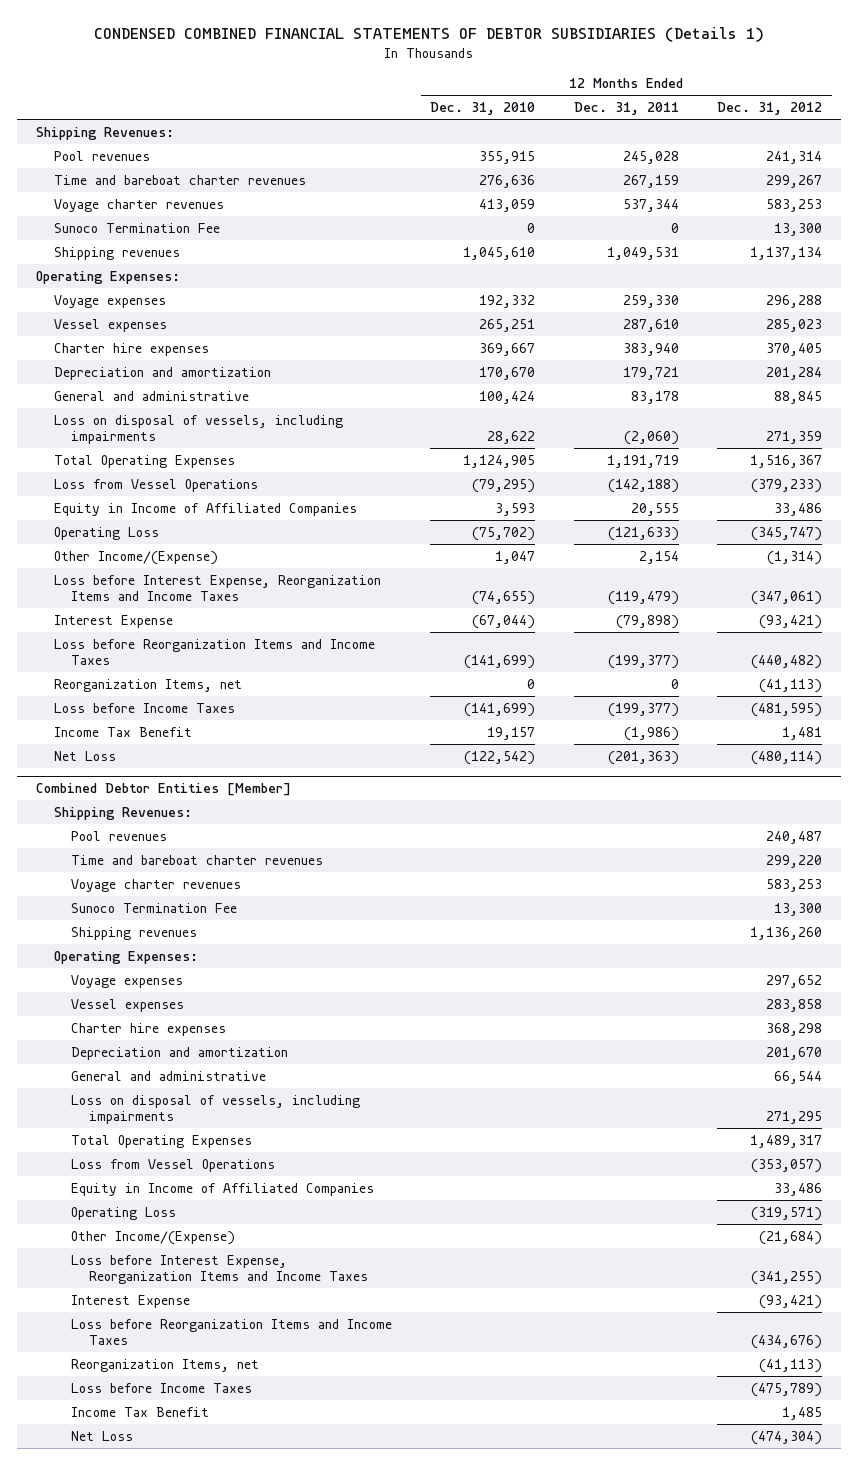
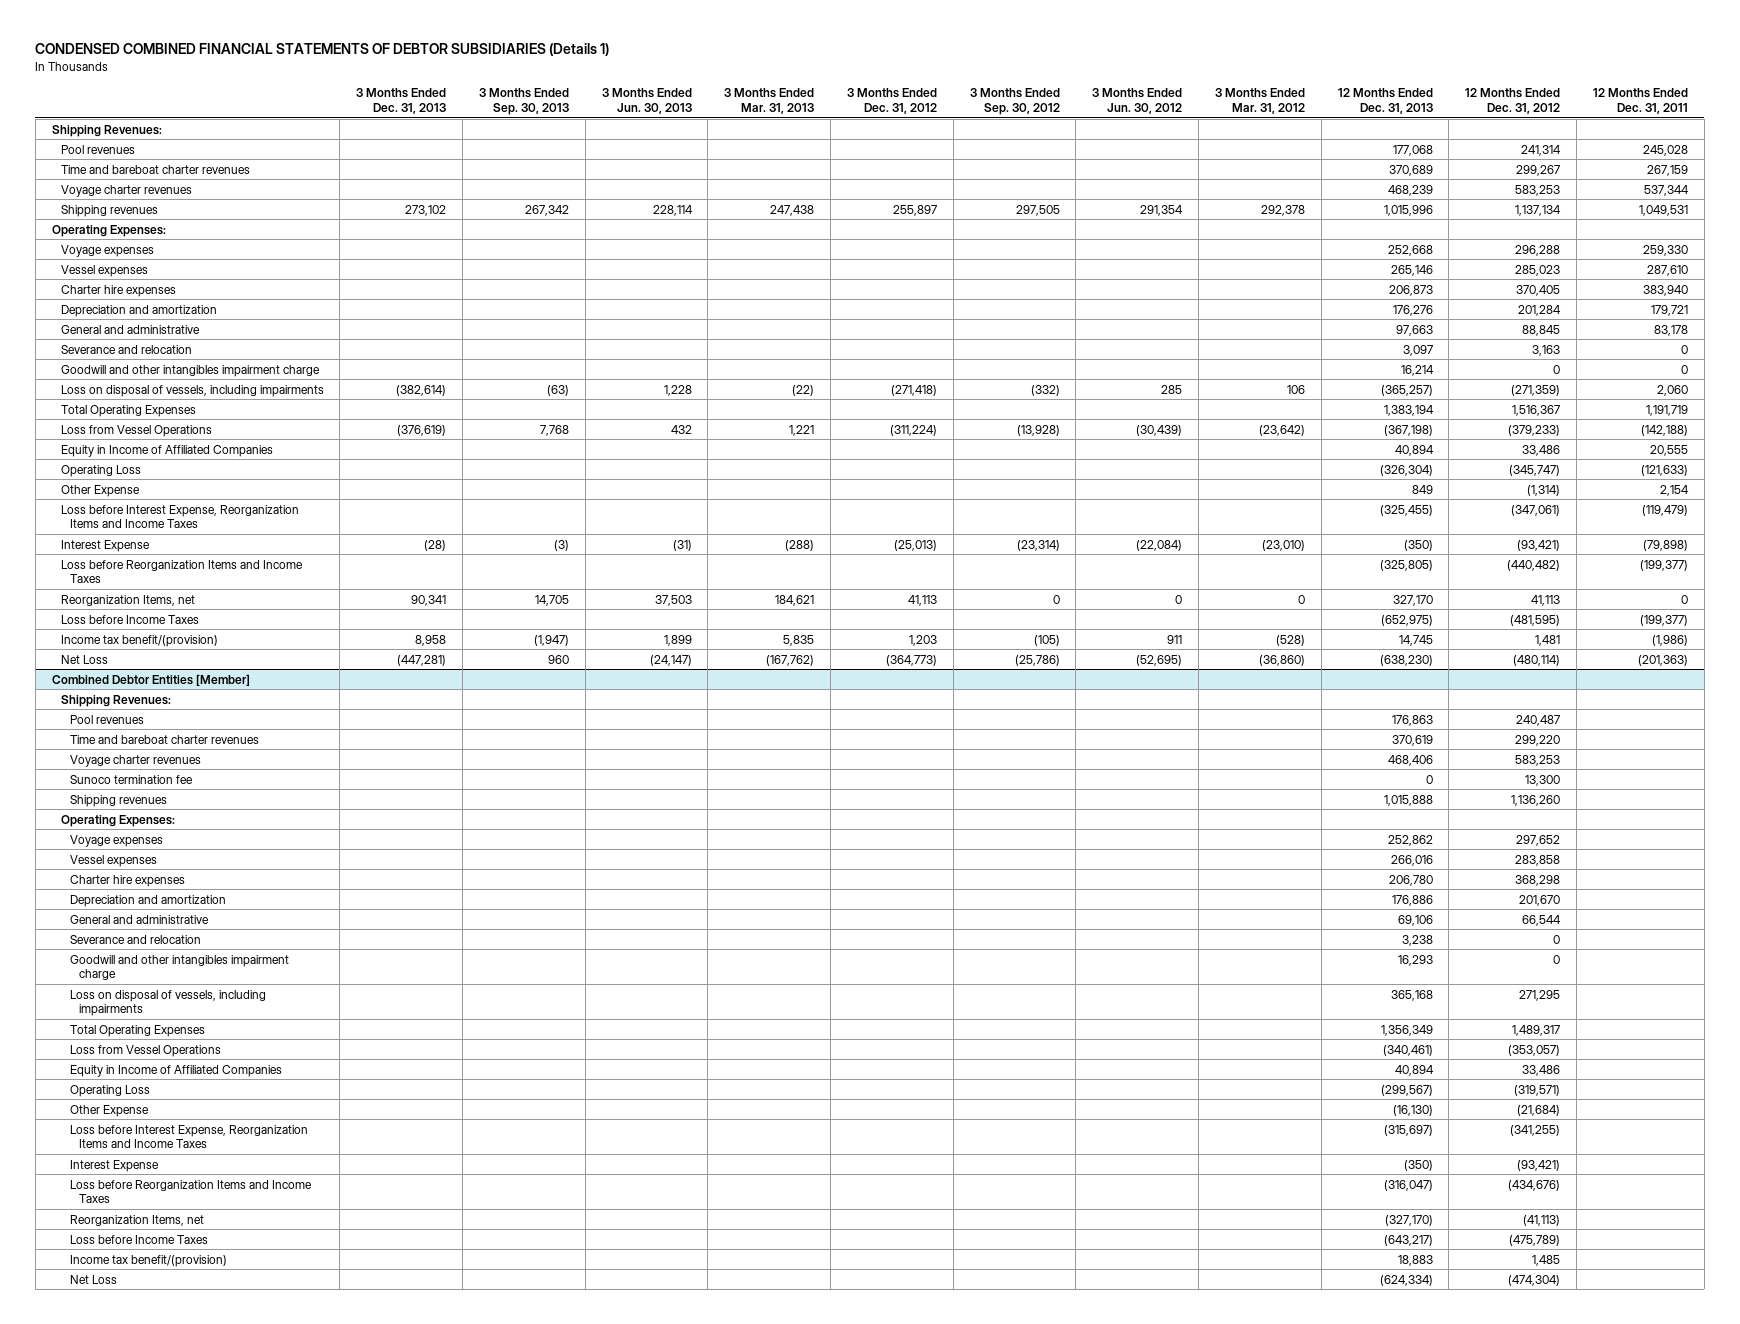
[430,102,536,116] Dec. 31, 2010 -> none
none -> [356,88,447,115] 3 Months Ended Dec. 31, 2013
none -> [478,88,569,116] 3 Months Ended Sep. 30, 2013
none -> [601,88,692,115] 3 Months Ended Jun. 30, 2013
none -> [724,88,815,115] 3 Months Ended Mar. 31, 2013
none -> [846,88,937,115] 3 Months Ended Dec. 31, 2012
none -> [969,88,1060,116] 3 Months Ended Sep. 30, 2012
none -> [1092,88,1183,115] 3 Months Ended Jun. 30, 2012
none -> [1214,88,1305,115] 3 Months Ended Mar. 31, 2012
none -> [1337,88,1433,115] 12 Months Ended Dec. 31, 2013
[53,222,220,233] Sunoco Termination Fee -> none
none -> [60,344,192,354] Severance and relocation
none -> [60,364,320,377] Goodwill and other intangibles impairment charge
[623,430,679,445] (2,060) -> [1656,384,1688,396] 2,060
[766,430,823,444] 271,359 -> [1511,384,1561,396] (271,359)
[53,550,218,565] Other Income/(Expense) -> [60,484,140,497] Other Expense
[759,678,823,693] (41,113) -> [1531,594,1561,606] 41,113
[53,726,192,737] Income Tax Benefit -> [60,634,218,647] Income tax benefit/(provision)
[71,902,238,913] Sunoco Termination Fee -> [69,774,193,784] Sunoco termination fee
none -> [69,934,201,944] Severance and relocation
none -> [69,954,289,981] Goodwill and other intangibles impairment charge
[71,1230,236,1245] Other Income/(Expense) -> [69,1104,149,1117] Other Expense
[71,1406,210,1417] Income Tax Benefit -> [69,1254,227,1267] Income tax benefit/(provision)

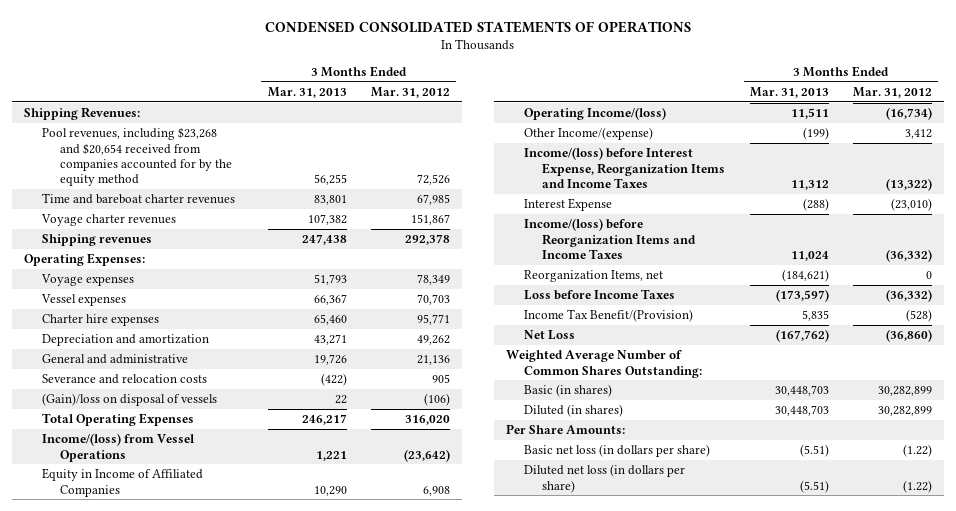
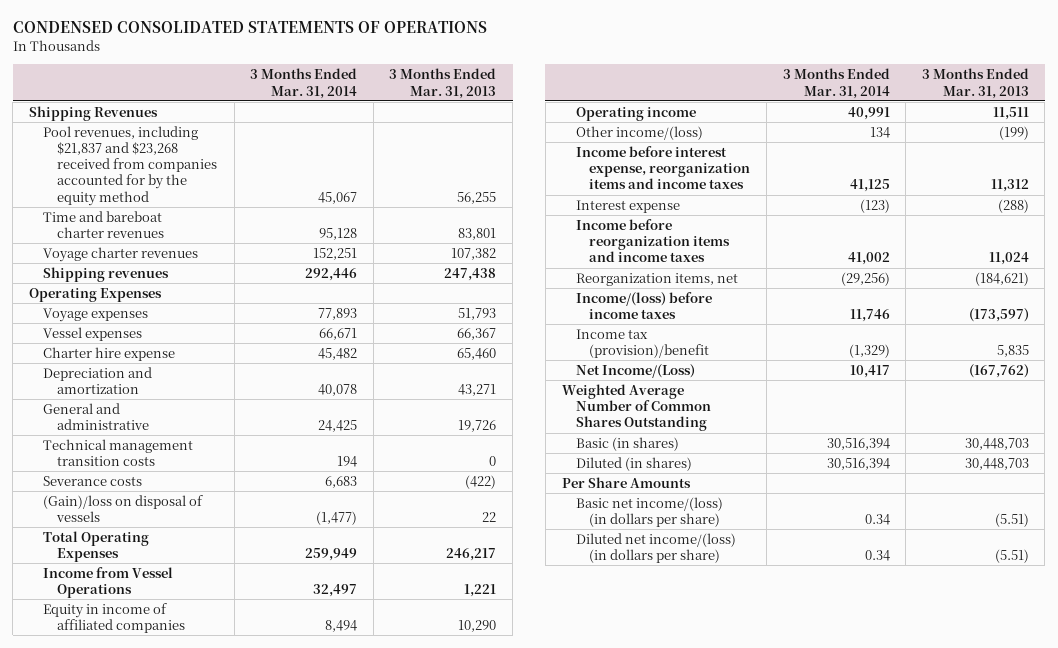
[371,87,451,99] Mar. 31, 2012 -> none
none -> [250,68,358,99] 3 Months Ended Mar. 31, 2014
[24,107,141,121] Shipping Revenues: -> [29,105,159,121] Shipping Revenues
[42,127,233,187] Pool revenues, including $23,268 and $20,654 received from companies accounted for by the equity method -> [43,125,218,206] Pool revenues, including $21,837 and $23,268 received from companies accounted for by the equity method
[24,253,146,267] Operating Expenses: -> [29,287,163,302] Operating Expenses
[42,314,160,327] Charter hire expenses -> [43,346,176,361] Charter hire expense
none -> [43,438,194,467] Technical management transition costs
[42,374,208,385] Severance and relocation costs -> [43,475,143,486] Severance costs
[42,433,196,462] Income/(loss) from Vessel Operations -> [43,566,174,599] Income from Vessel Operations
[42,468,204,497] Equity in Income of Affiliated Companies -> [43,602,186,634] Equity in income of affiliated companies
[524,107,667,121] Operating Income/(loss) -> [575,106,696,121] Operating income
[524,127,654,141] Other Income/(expense) -> [575,125,703,140] Other income/(loss)
[524,147,726,188] Income/(loss) before Interest Expense, Reorganization Items and Income Taxes -> [575,145,751,190] Income before interest expense, reorganization items and income taxes
[524,198,613,212] Interest Expense -> [575,199,680,213] Interest expense
[524,218,697,259] Income/(loss) before Reorganization Items and Income Taxes -> [575,218,731,263] Income before reorganization items and income taxes
[524,270,664,283] Reorganization Items, net -> [575,272,738,286] Reorganization items, net
[524,289,676,301] Loss before Income Taxes -> [575,291,712,320] Income/(loss) before income taxes
[524,309,694,323] Income Tax Benefit/(Provision) -> [575,328,710,359] Income tax (provision)/benefit
[524,330,576,341] Net Loss -> [575,363,695,378] Net Income/(Loss)
[506,350,703,378] Weighted Average Number of Common Shares Outstanding: -> [561,383,711,432] Weighted Average Number of Common Shares Outstanding
[506,424,626,435] Per Share Amounts: -> [561,476,691,488] Per Share Amounts
[524,444,711,458] Basic net loss (in dollars per share) -> [575,496,723,528] Basic net income/(loss) (in dollars per share)
[524,464,686,493] Diluted net loss (in dollars per share) -> [575,532,736,564] Diluted net income/(loss) (in dollars per share)

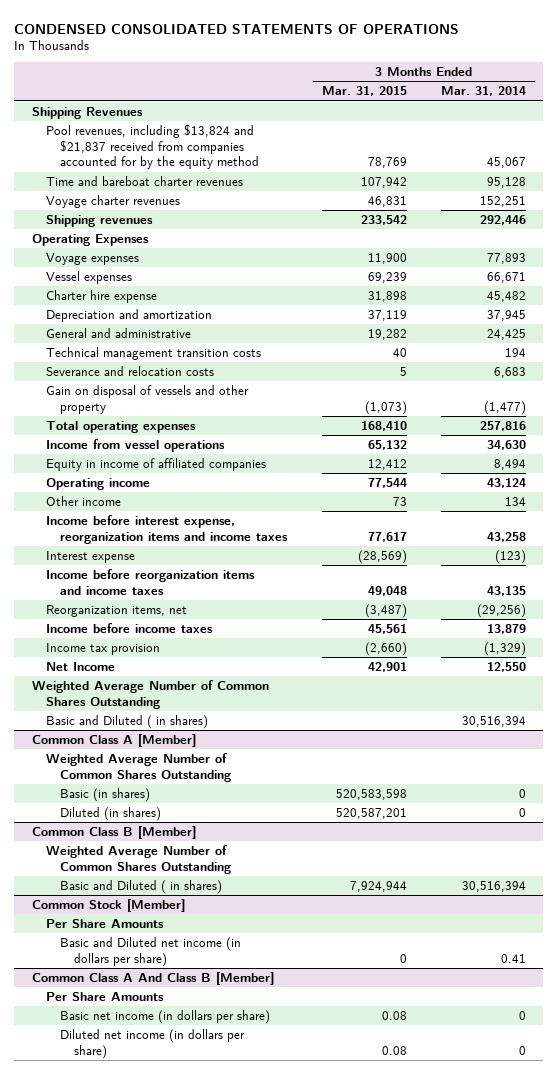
[389,68,497,99] 3 Months Ended Mar. 31, 2013 -> none
none -> [321,86,407,97] Mar. 31, 2015
[43,125,218,206] Pool revenues, including $21,837 and $23,268 received from companies accounted for by the equity method -> [45,123,259,170] Pool revenues, including $13,824 and $21,837 received from companies accounted for by the equity method
[318,384,358,397] 40,078 -> [487,309,527,321] 37,945
[43,475,143,486] Severance costs -> [45,365,214,376] Severance and relocation costs
[43,494,204,523] (Gain)/loss on disposal of vessels -> [45,384,249,414] Gain on disposal of vessels and other property
[43,530,150,563] Total Operating Expenses -> [45,420,196,433] Total operating expenses
[305,548,358,562] 259,949 -> [480,420,527,431] 257,816
[43,566,174,599] Income from Vessel Operations -> [45,438,225,452] Income from vessel operations
[313,584,358,598] 32,497 -> [487,439,527,450] 34,630
[847,106,890,120] 40,991 -> [487,477,527,488] 43,124
[575,125,703,140] Other income/(loss) -> [45,495,121,506] Other income
[849,179,890,193] 41,125 -> [487,531,527,542] 43,258
[847,252,890,266] 41,002 -> [487,585,527,596] 43,135
[575,291,712,320] Income/(loss) before income taxes -> [45,622,213,633] Income before income taxes
[849,309,890,323] 11,746 -> [487,623,527,634] 13,879
[575,328,710,359] Income tax (provision)/benefit -> [45,642,160,655] Income tax provision
[575,363,695,378] Net Income/(Loss) -> [45,661,115,671] Net Income
[849,364,890,378] 10,417 -> [487,661,527,672] 12,550
none -> [45,714,208,729] Basic and Diluted ( in shares)
none -> [31,733,196,747] Common Class A [Member]
none -> [45,752,231,782] Weighted Average Number of Common Shares Outstanding
[826,437,890,450] 30,516,394 -> [519,788,527,798] 0
[826,457,890,470] 30,516,394 -> [519,807,527,817] 0
none -> [31,825,196,839] Common Class B [Member]
none -> [45,844,231,874] Weighted Average Number of Common Shares Outstanding
none -> [59,879,222,894] Basic and Diluted ( in shares)
none -> [31,898,185,912] Common Stock [Member]
none -> [59,936,241,967] Basic and Diluted net income (in dollars per share)
none -> [31,971,274,985] Common Class A And Class B [Member]
none -> [45,991,164,1001] Per Share Amounts
[575,496,723,528] Basic net income/(loss) (in dollars per share) -> [59,1009,270,1024] Basic net income (in dollars per share)
[864,514,890,526] 0.34 -> [519,1010,527,1020] 0
[575,532,736,564] Diluted net income/(loss) (in dollars per share) -> [59,1028,245,1059] Diluted net income (in dollars per share)
[864,550,890,562] 0.34 -> [519,1045,527,1055] 0

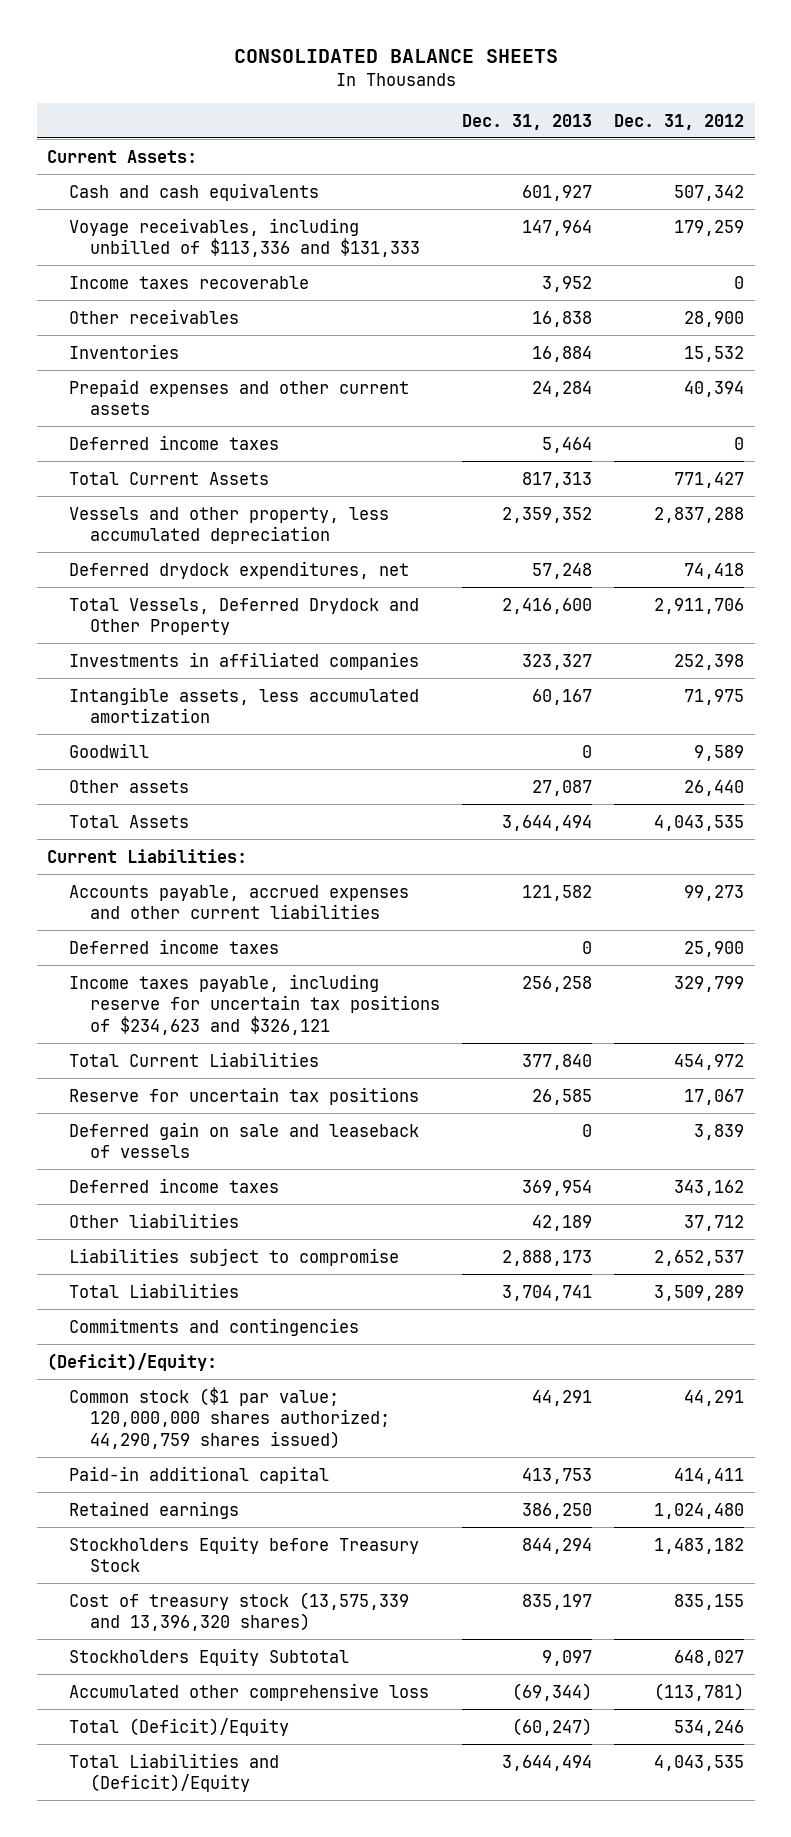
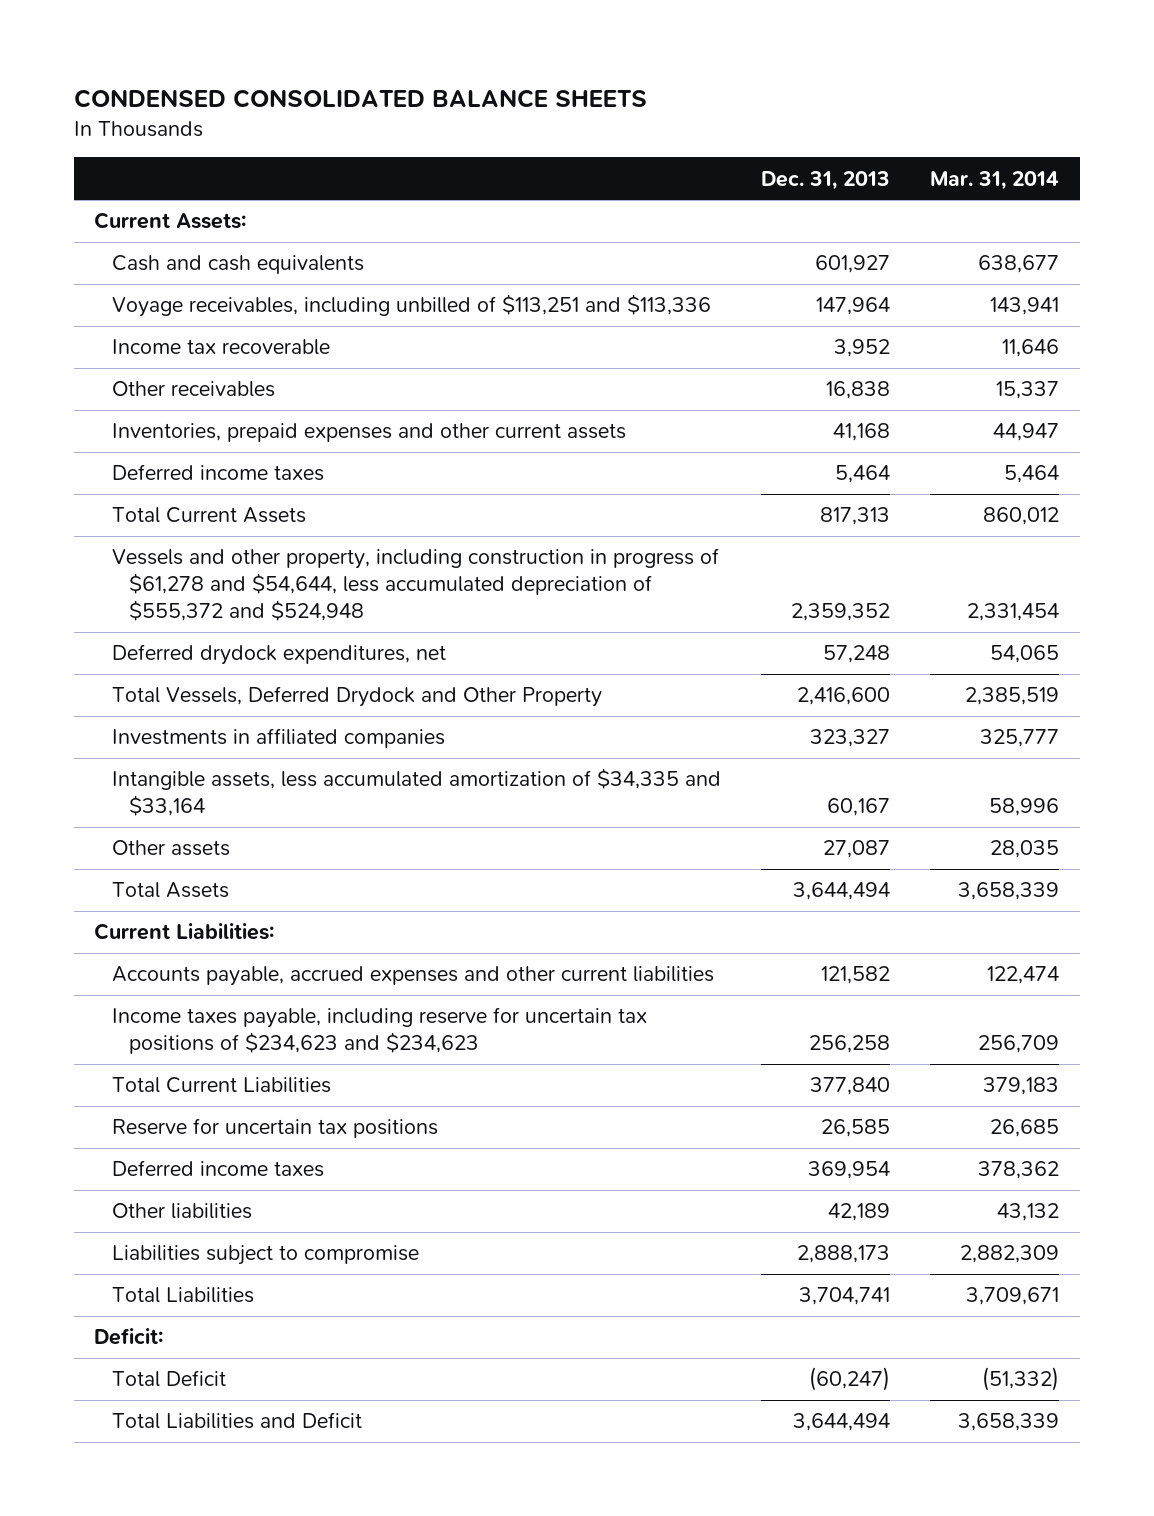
[233,49,558,64] CONSOLIDATED BALANCE SHEETS -> [74,89,648,109] CONDENSED CONSOLIDATED BALANCE SHEETS
[613,113,744,130] Dec. 31, 2012 -> none
none -> [930,170,1060,190] Mar. 31, 2014
[68,217,421,258] Voyage receivables, including unbilled of $113,336 and $131,333 -> [111,294,711,318] Voyage receivables, including unbilled of $113,251 and $113,336
[68,275,309,289] Income taxes recoverable -> [111,339,330,356] Income tax recoverable
[68,343,179,359] Inventories -> none
[68,378,409,416] Prepaid expenses and other current assets -> [111,423,626,443] Inventories, prepaid expenses and other current assets
[531,380,592,397] 24,284 -> [833,423,891,442] 41,168
[68,506,389,545] Vessels and other property, less accumulated depreciation -> [111,548,719,622] Vessels and other property, including construction in progress of $61,278 and $54,644, less accumulated depreciation of $555,372 and $524,948
[68,742,149,758] Goodwill -> none
[68,686,419,724] Intangible assets, less accumulated amortization -> [111,768,721,817] Intangible assets, less accumulated amortization of $34,335 and $33,164
[68,938,279,954] Deferred income taxes -> none
[68,973,441,1036] Income taxes payable, including reserve for uncertain tax positions of $234,623 and $326,121 -> [111,1007,647,1055] Income taxes payable, including reserve for uncertain tax positions of $234,623 and $234,623
[68,1121,419,1159] Deferred gain on sale and leaseback of vessels -> none
[68,1317,359,1336] Commitments and contingencies -> none
[68,1386,391,1450] Common stock ($1 par value; 120,000,000 shares authorized; 44,290,759 shares issued) -> none
[68,1465,329,1484] Paid-in additional capital -> none
[68,1500,239,1519] Retained earnings -> none
[68,1535,419,1573] Stockholders Equity before Treasury Stock -> none
[68,1591,409,1632] Cost of treasury stock (13,575,339 and 13,396,320 shares) -> none
[68,1647,349,1666] Stockholders Equity Subtotal -> none
[68,1682,429,1701] Accumulated other comprehensive loss -> none
[47,1352,218,1371] (Deficit)/Equity: -> [94,1328,164,1346] Deficit:
[68,1717,289,1736] Total (Deficit)/Equity -> [111,1370,226,1388] Total Deficit
[68,1752,279,1793] Total Liabilities and (Deficit)/Equity -> [111,1412,362,1430] Total Liabilities and Deficit

